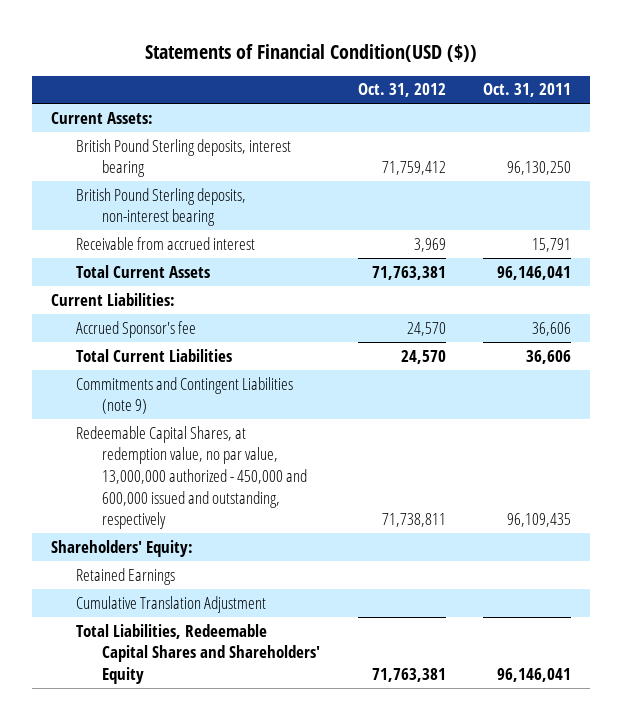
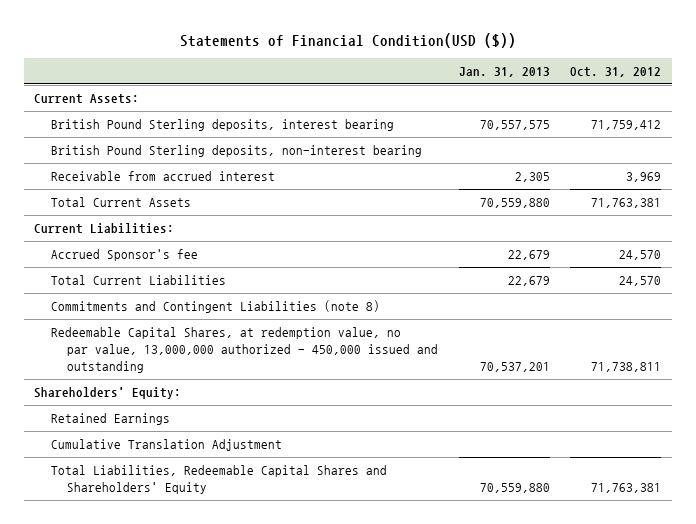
[483,83,572,98] Oct. 31, 2011 -> none
none -> [458,67,550,78] Jan. 31, 2013
[76,376,294,415] Commitments and Contingent Liabilities (note 9) -> [50,300,380,314] Commitments and Contingent Liabilities (note 8)
[76,425,307,530] Redeemable Capital Shares, at redemption value, no par value, 13,000,000 authorized - 450,000 and 600,000 issued and outstanding, respectively -> [50,327,439,374] Redeemable Capital Shares, at redemption value, no par value, 13,000,000 authorized - 450,000 issued and outstanding

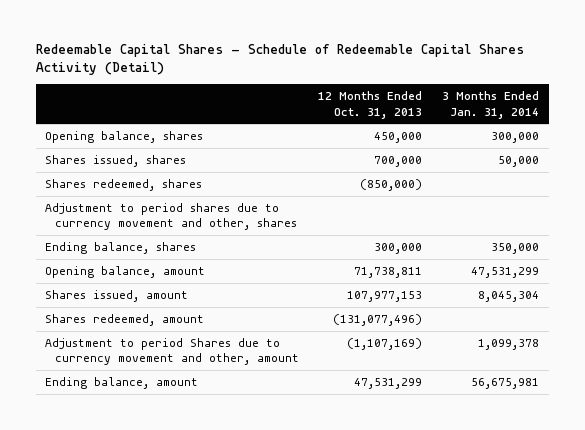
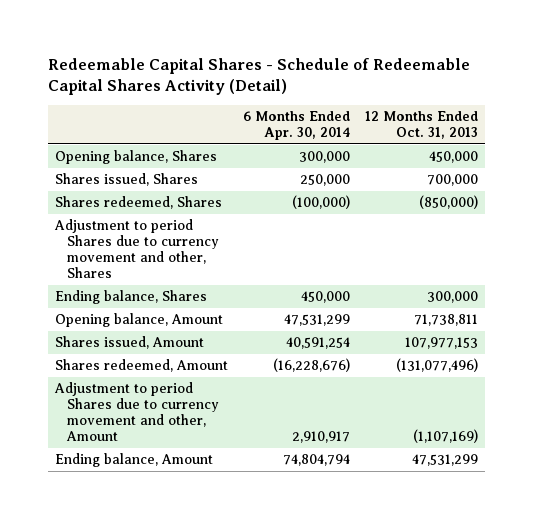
[442,91,540,119] 3 Months Ended Jan. 31, 2014 -> none
none -> [242,111,350,141] 6 Months Ended Apr. 30, 2014
[45,130,204,143] Opening balance, shares -> [55,150,218,165] Opening balance, Shares
[45,154,187,167] Shares issued, shares -> [55,173,199,187] Shares issued, Shares
[45,178,203,191] Shares redeemed, shares -> [55,196,223,210] Shares redeemed, Shares
[45,202,297,231] Adjustment to period shares due to currency movement and other, shares -> [54,219,220,279] Adjustment to period Shares due to currency movement and other, Shares
[45,241,197,254] Ending balance, shares -> [55,290,208,305] Ending balance, Shares
[45,265,206,278] Opening balance, amount -> [55,313,224,328] Opening balance, Amount
[45,289,189,302] Shares issued, amount -> [55,336,205,350] Shares issued, Amount
[45,313,205,326] Shares redeemed, amount -> [55,359,229,373] Shares redeemed, Amount
[45,337,299,366] Adjustment to period Shares due to currency movement and other, amount -> [54,382,220,442] Adjustment to period Shares due to currency movement and other, Amount
[45,376,199,389] Ending balance, amount -> [55,453,214,468] Ending balance, Amount

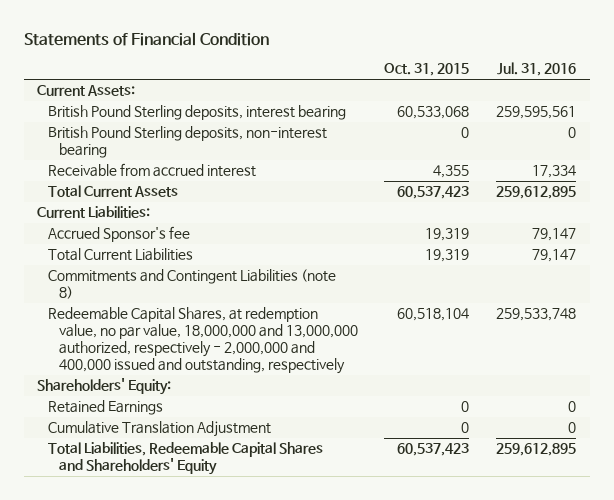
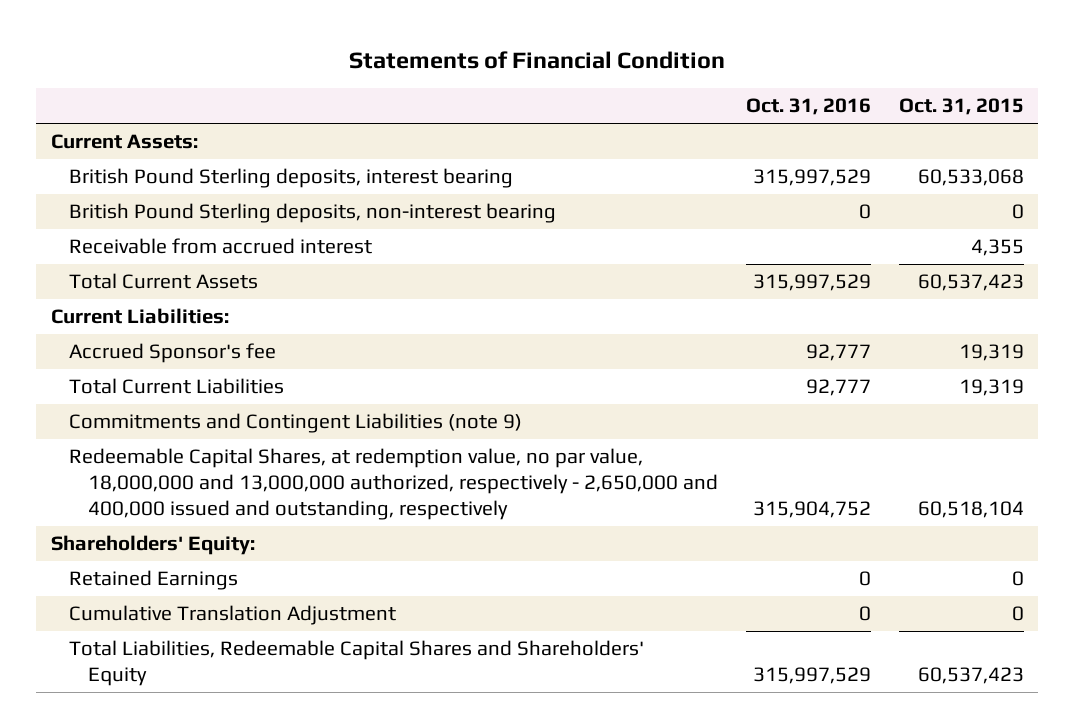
[497,62,577,77] Jul. 31, 2016 -> none
none -> [746,98,872,116] Oct. 31, 2016
[47,269,336,300] Commitments and Contingent Liabilities (note 8) -> [69,413,523,434] Commitments and Contingent Liabilities (note 9)
[47,307,358,374] Redeemable Capital Shares, at redemption value, no par value, 18,000,000 and 13,000,000 authorized, respectively - 2,000,000 and 400,000 issued and outstanding, respectively -> [69,448,719,521] Redeemable Capital Shares, at redemption value, no par value, 18,000,000 and 13,000,000 authorized, respectively - 2,650,000 and 400,000 issued and outstanding, respectively

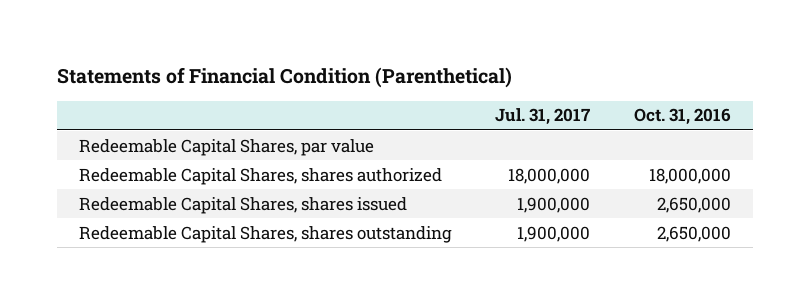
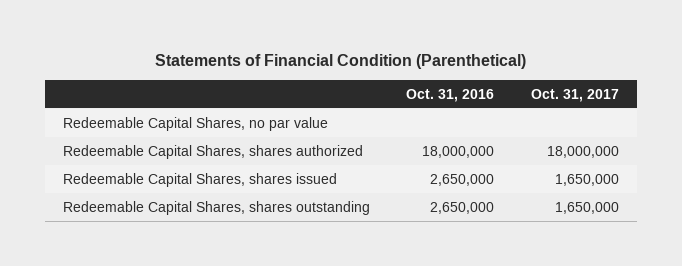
[495,108,591,126] Jul. 31, 2017 -> none
none -> [530,89,619,103] Oct. 31, 2017
[78,138,374,156] Redeemable Capital Shares, par value -> [62,116,328,131] Redeemable Capital Shares, no par value

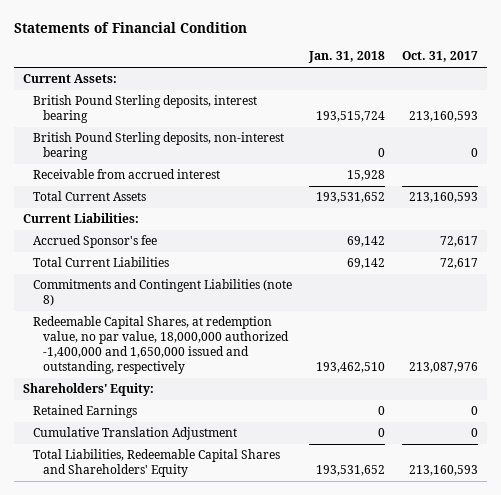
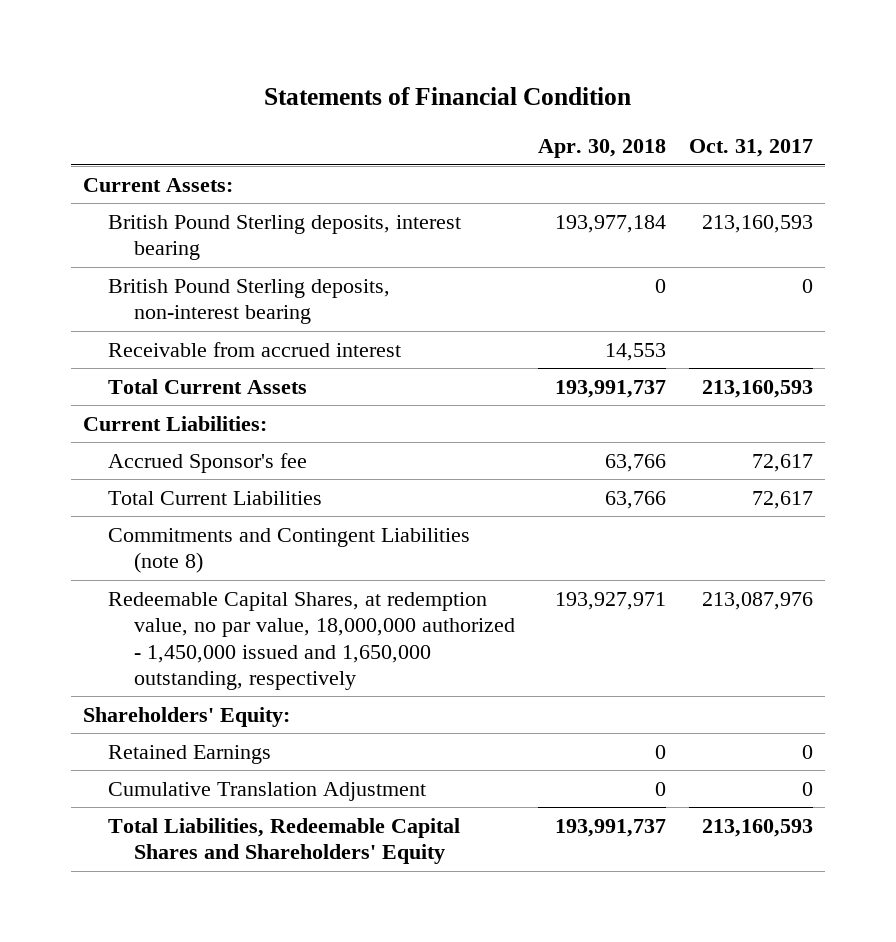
[307,51,385,64] Jan. 31, 2018 -> none
none -> [537,139,666,159] Apr. 30, 2018
[32,316,289,375] Redeemable Capital Shares, at redemption value, no par value, 18,000,000 authorized -1,400,000 and 1,650,000 issued and outstanding, respectively -> [108,591,515,690] Redeemable Capital Shares, at redemption value, no par value, 18,000,000 authorized - 1,450,000 issued and 1,650,000 outstanding, respectively

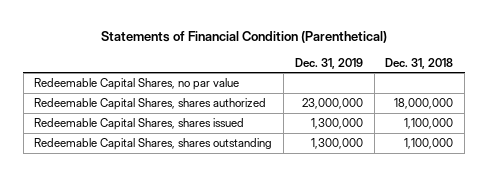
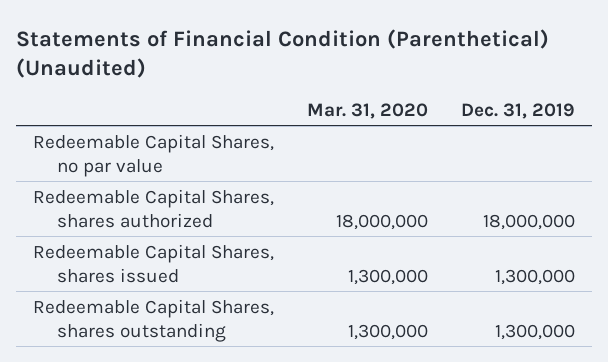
[100,30,387,43] Statements of Financial Condition (Parenthetical) -> [16,28,550,78] Statements of Financial Condition (Parenthetical) (Unaudited)
[385,57,454,69] Dec. 31, 2018 -> none
none -> [306,102,428,119] Mar. 31, 2020
[301,98,363,110] 23,000,000 -> [483,213,576,230] 18,000,000

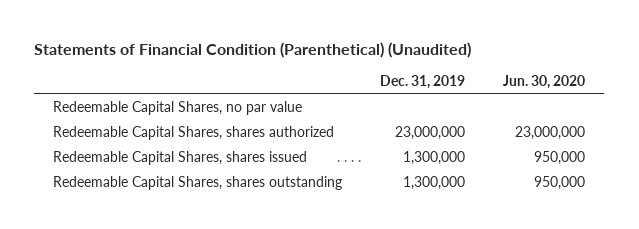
[306,102,428,119] Mar. 31, 2020 -> none
none -> [503,75,586,90] Jun. 30, 2020
[483,213,576,230] 18,000,000 -> [395,126,466,141] 23,000,000

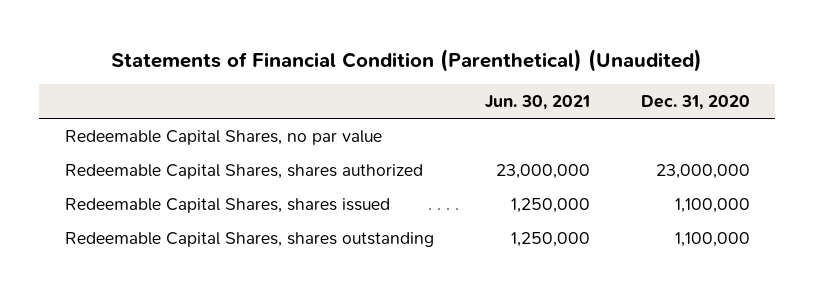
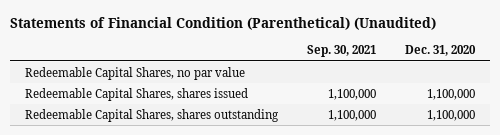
[484,95,590,111] Jun. 30, 2021 -> none
none -> [306,45,376,58] Sep. 30, 2021
[64,164,423,180] Redeemable Capital Shares, shares authorized -> none

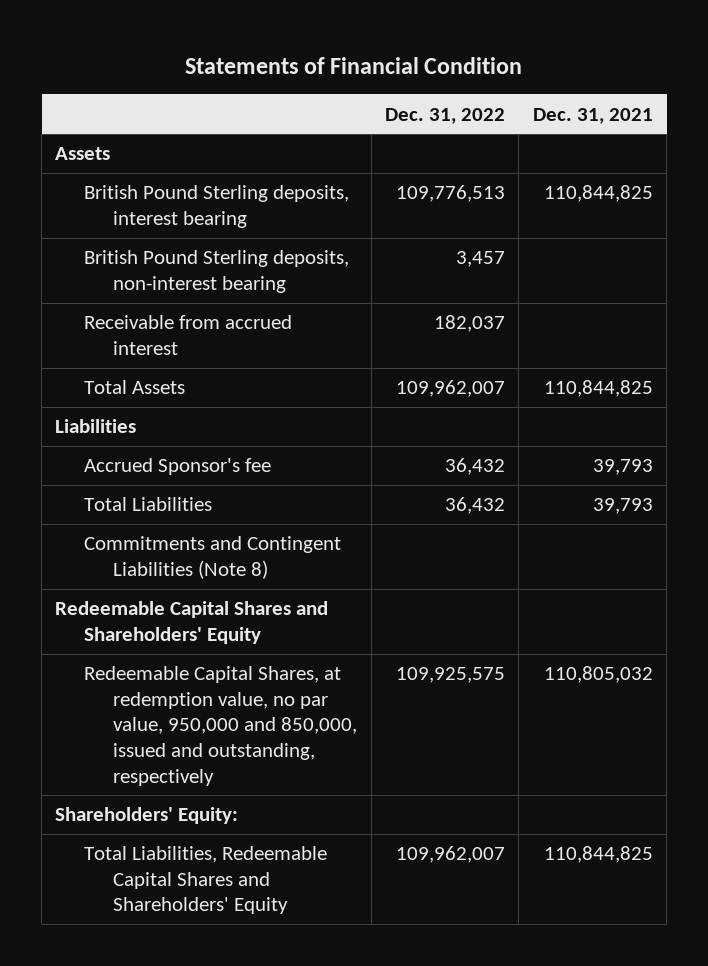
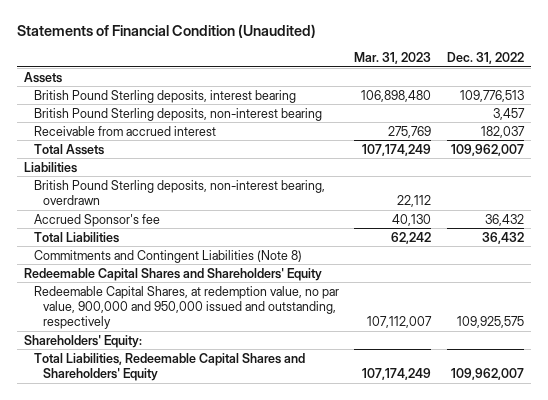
[185,56,523,74] Statements of Financial Condition -> [16,24,316,39] Statements of Financial Condition (Unaudited)
[532,107,653,124] Dec. 31, 2021 -> none
none -> [354,52,432,65] Mar. 31, 2023
none -> [33,179,325,205] British Pound Sterling deposits, non-interest bearing, overdrawn
[84,666,358,786] Redeemable Capital Shares, at redemption value, no par value, 950,000 and 850,000, issued and outstanding, respectively -> [33,285,339,330] Redeemable Capital Shares, at redemption value, no par value, 900,000 and 950,000 issued and outstanding, respectively

